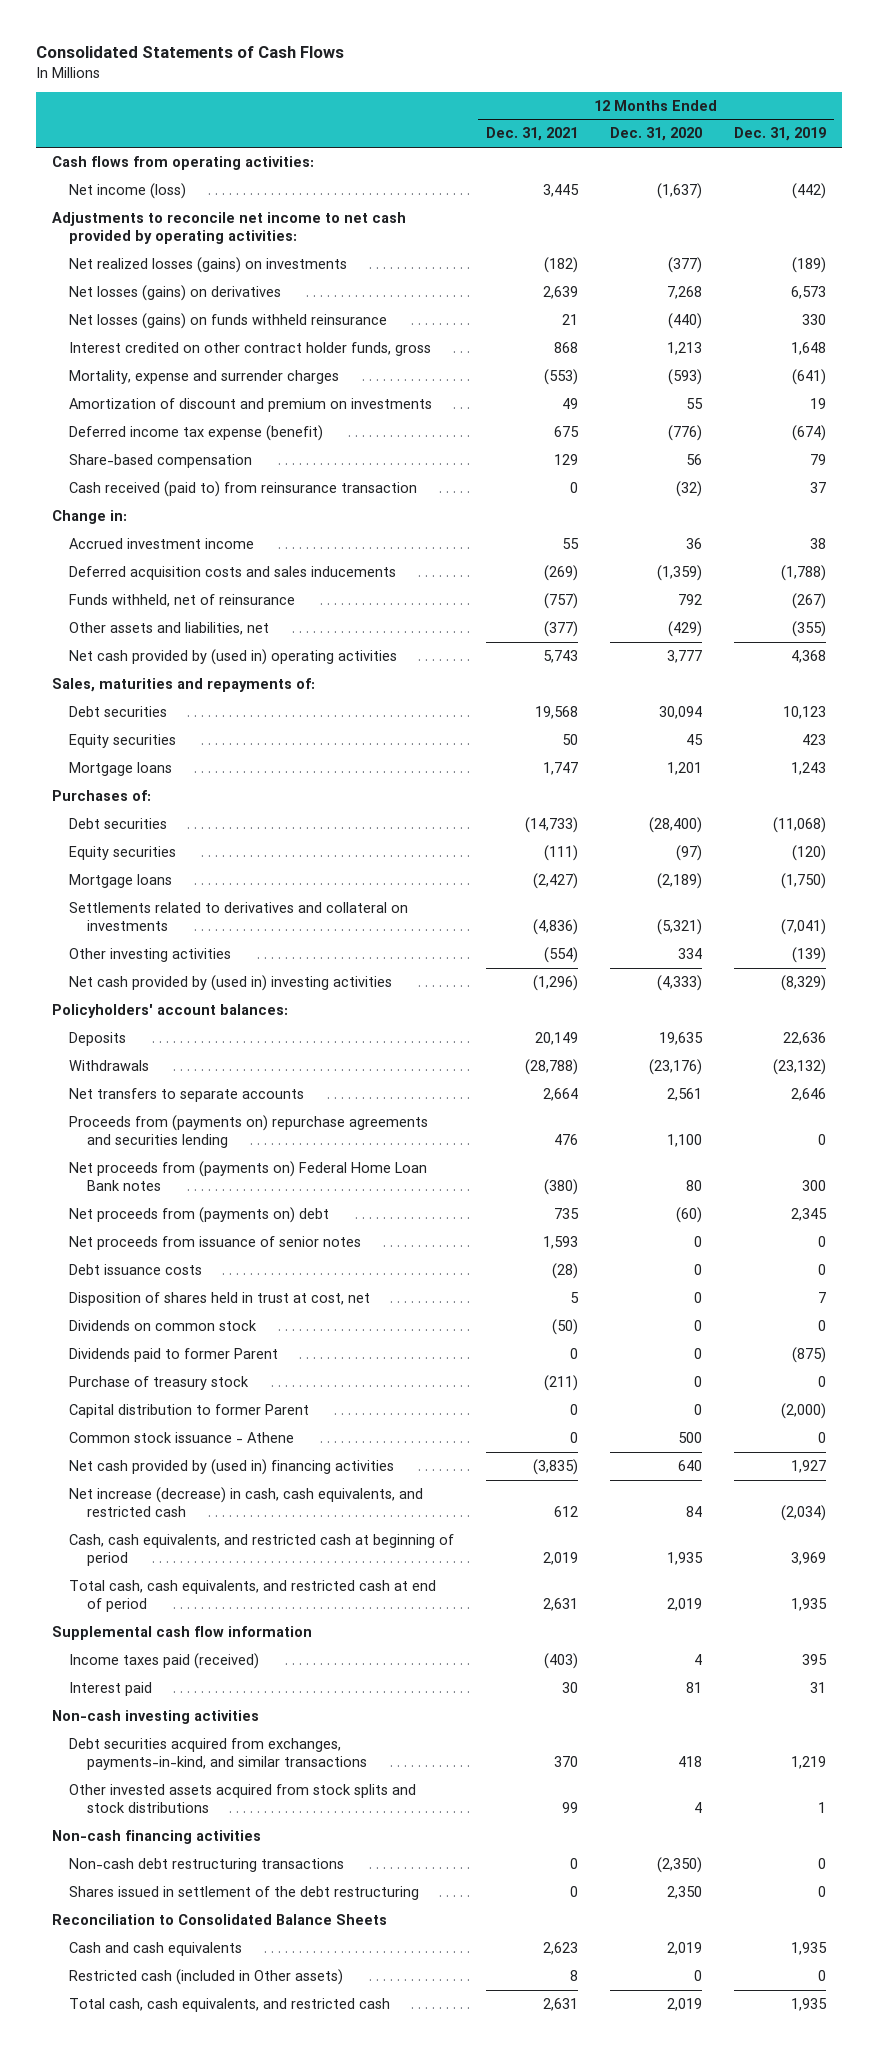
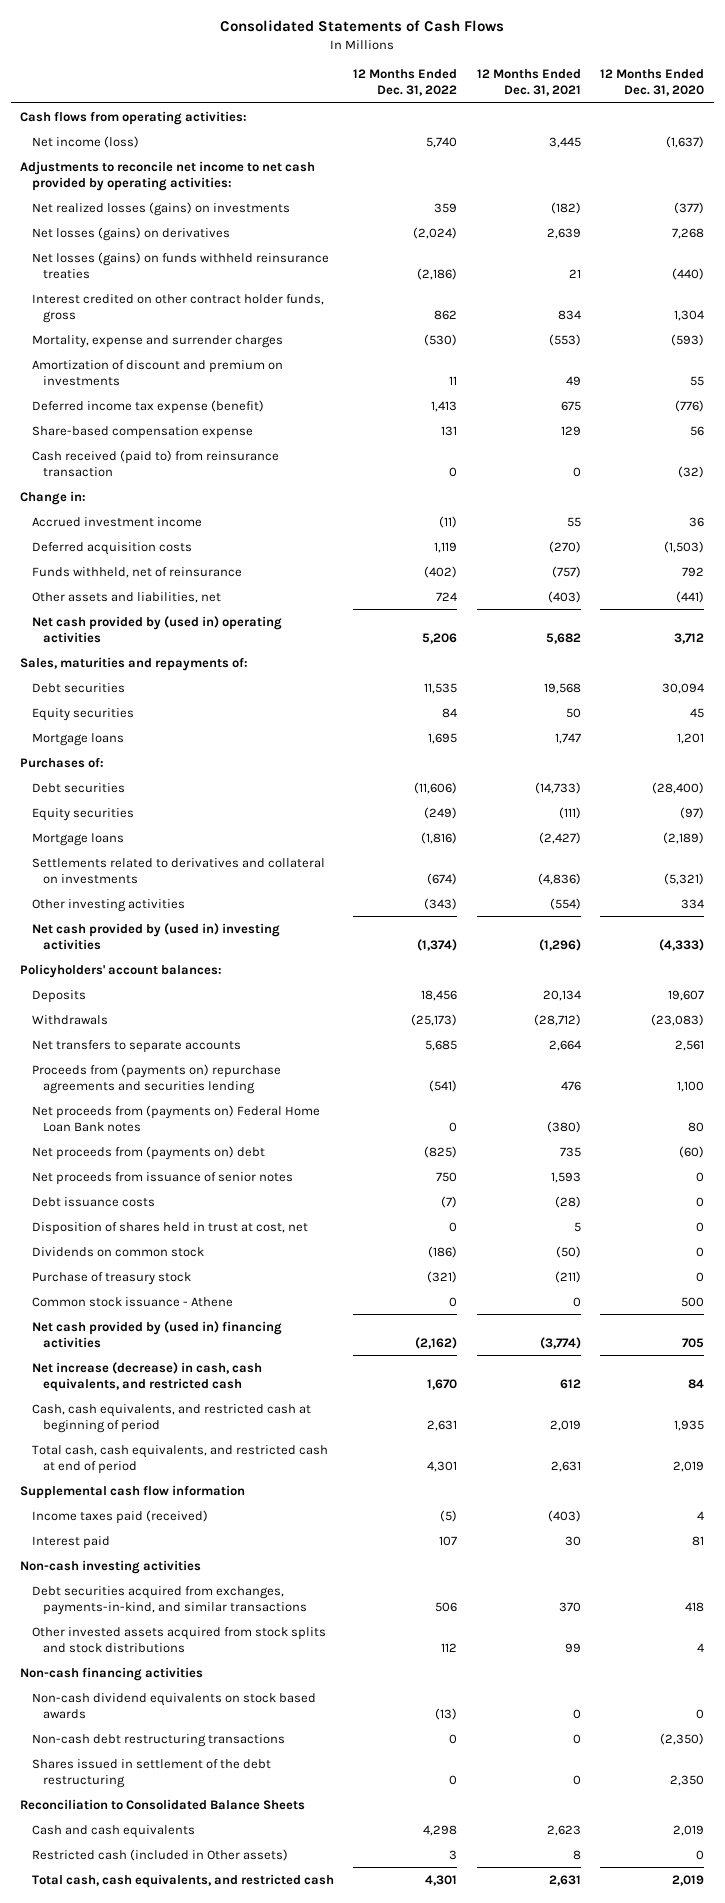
[734,127,827,142] Dec. 31, 2019 -> none
none -> [353,69,458,97] 12 Months Ended Dec. 31, 2022
[69,312,388,329] Net losses (gains) on funds withheld reinsurance -> [31,251,329,279] Net losses (gains) on funds withheld reinsurance treaties
[554,341,579,353] 868 -> [557,309,581,320] 834
[667,341,703,355] 1,213 -> [674,309,705,321] 1,304
[69,453,253,468] Share-based compensation -> [31,425,253,439] Share-based compensation expense
[69,565,397,580] Deferred acquisition costs and sales inducements -> [31,541,192,555] Deferred acquisition costs
[544,564,579,581] (269) -> [548,540,581,553] (270)
[657,564,703,581] (1,359) -> [664,540,705,553] (1,503)
[544,620,579,637] (377) -> [547,590,581,603] (403)
[668,620,703,637] (429) -> [676,590,705,603] (441)
[543,649,579,663] 5,743 -> [545,632,581,644] 5,682
[667,649,703,663] 3,777 -> [674,632,705,644] 3,712
[535,1031,579,1045] 20,149 -> [542,989,581,1001] 20,134
[659,1031,704,1045] 19,635 -> [668,989,705,1001] 19,607
[525,1058,579,1075] (28,788) -> [533,1013,581,1026] (28,712)
[649,1058,703,1075] (23,176) -> [651,1013,705,1026] (23,083)
[69,1347,279,1362] Dividends paid to former Parent -> none
[69,1403,310,1418] Capital distribution to former Parent -> none
[533,1458,579,1475] (3,835) -> [539,1336,581,1349] (3,774)
[678,1459,703,1471] 640 -> [682,1337,705,1348] 705
none -> [31,1692,316,1719] Non-cash dividend equivalents on stock based awards

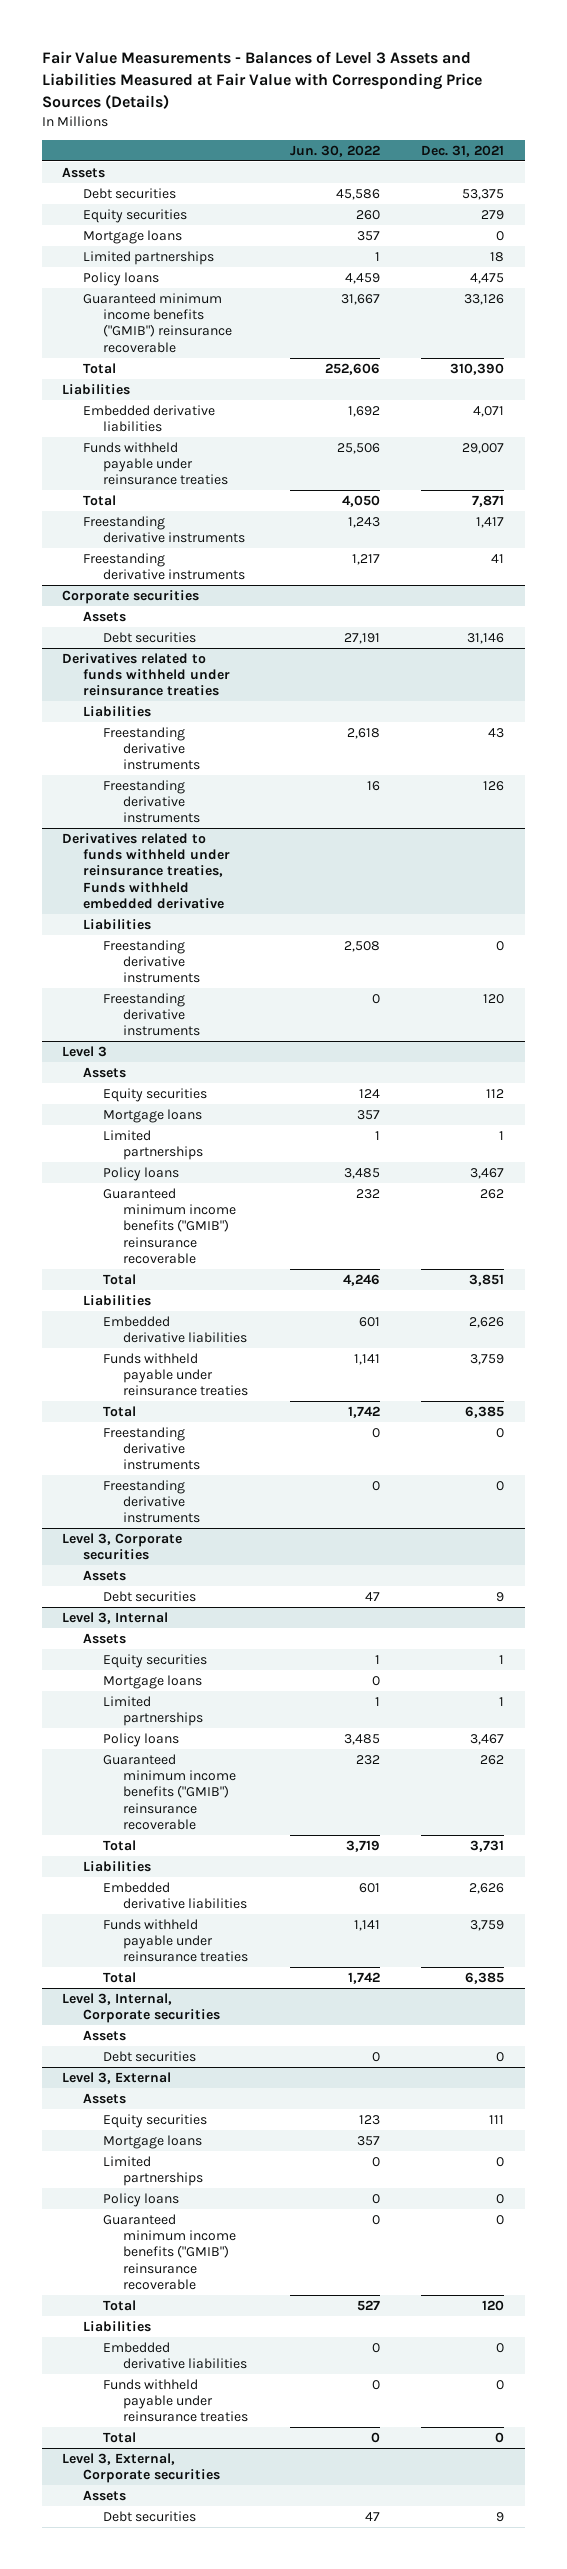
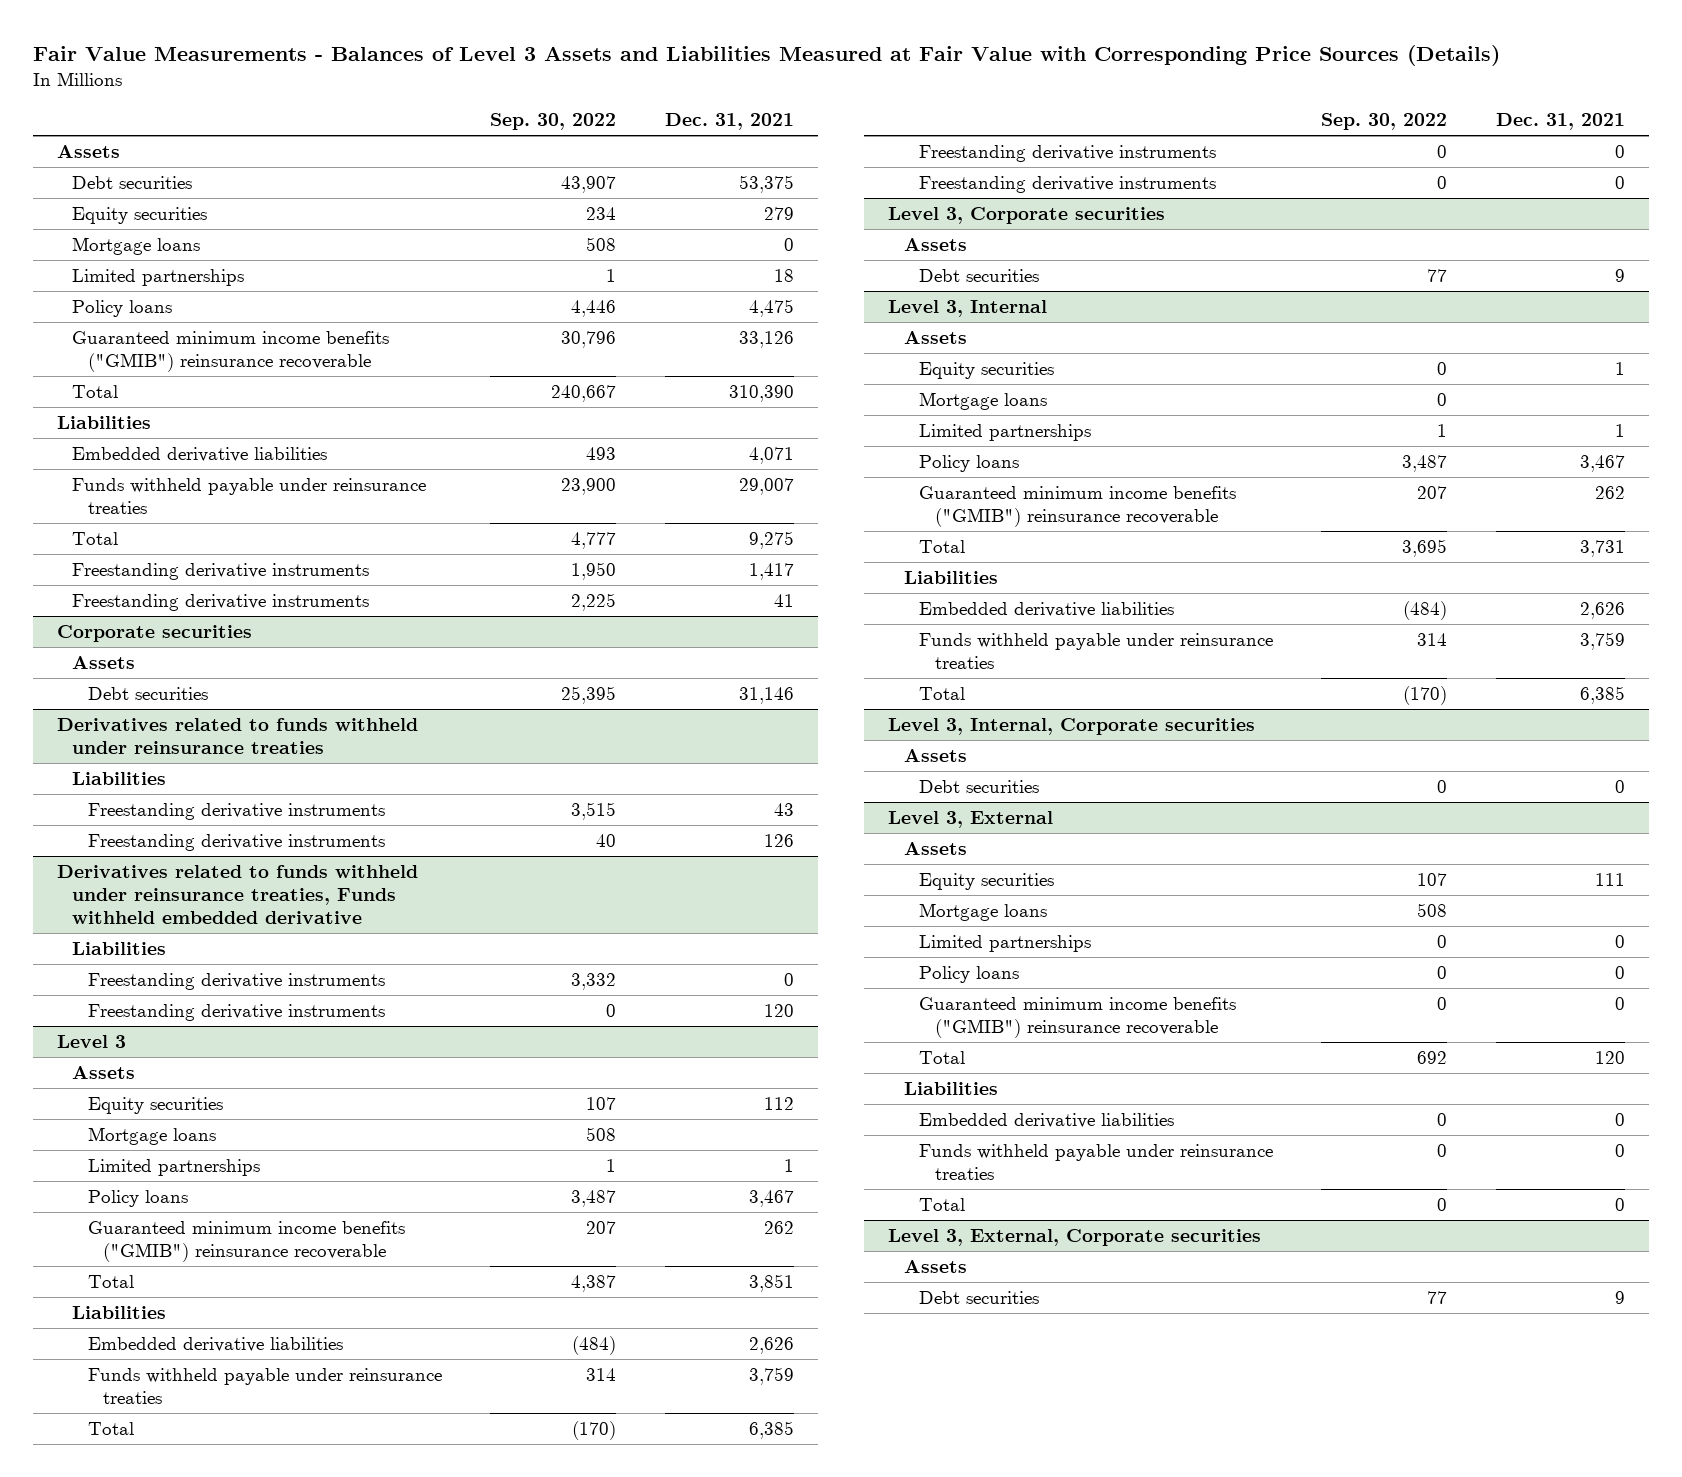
[289,145,380,158] Jun. 30, 2022 -> none
none -> [490,112,617,130] Sep. 30, 2022
[472,494,505,507] 7,871 -> [748,530,794,549] 9,275

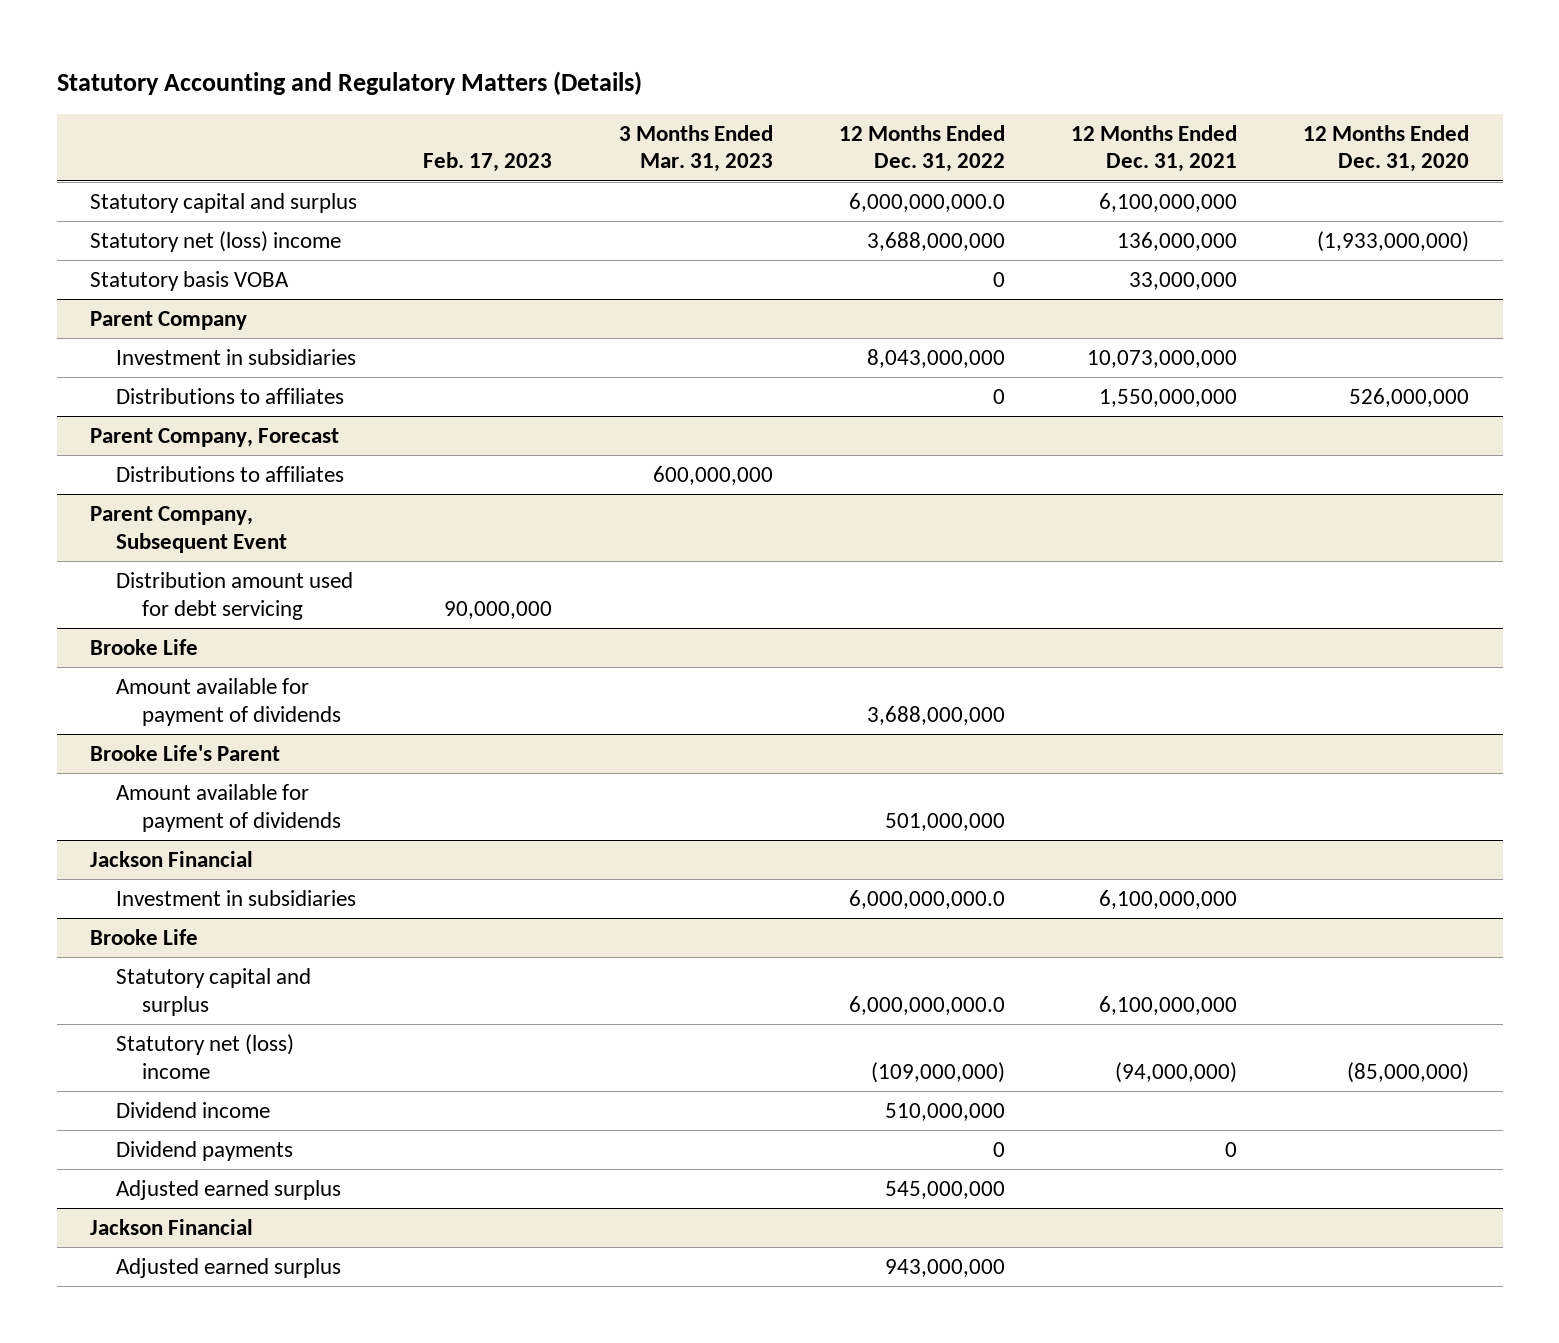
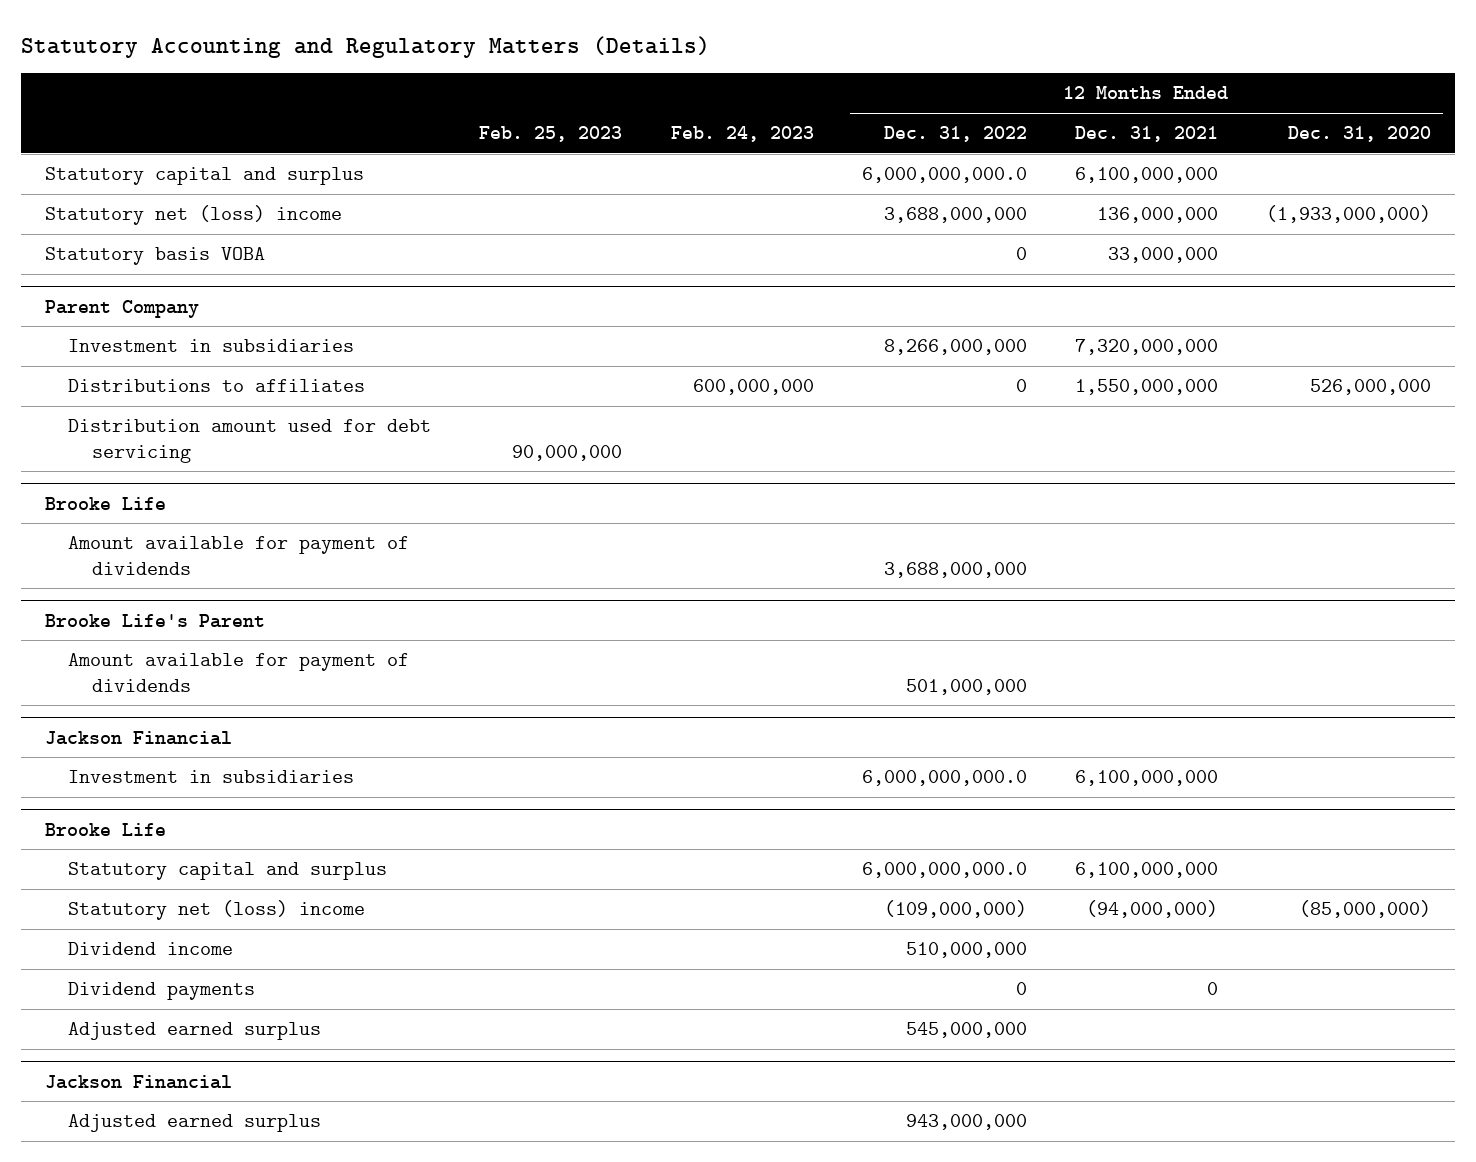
[423,152,553,173] Feb. 17, 2023 -> none
[618,124,773,173] 3 Months Ended Mar. 31, 2023 -> none
none -> [479,126,623,143] Feb. 25, 2023
none -> [670,126,814,143] Feb. 24, 2023
[866,348,1005,368] 8,043,000,000 -> [883,339,1027,356] 8,266,000,000
[1087,349,1238,368] 10,073,000,000 -> [1074,339,1218,356] 7,320,000,000
[89,427,339,447] Parent Company, Forecast -> none
[115,465,344,482] Distributions to affiliates -> none
[89,505,287,553] Parent Company, Subsequent Event -> none

